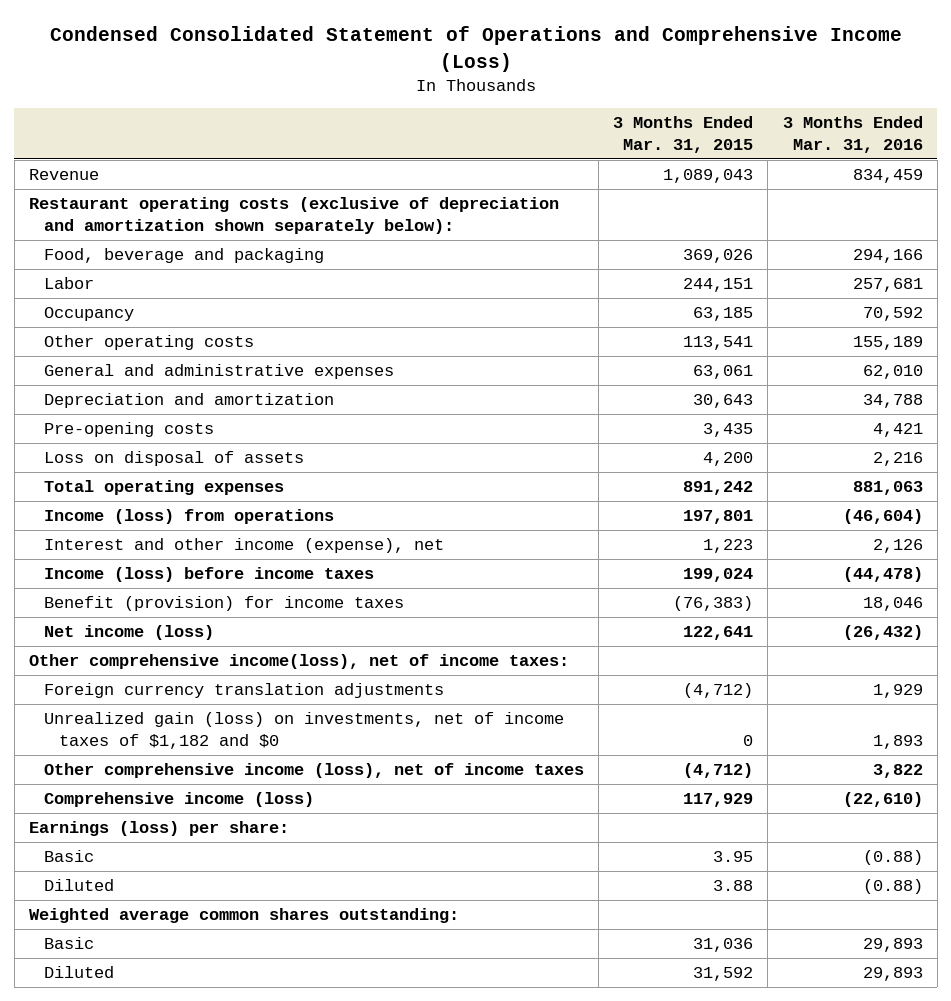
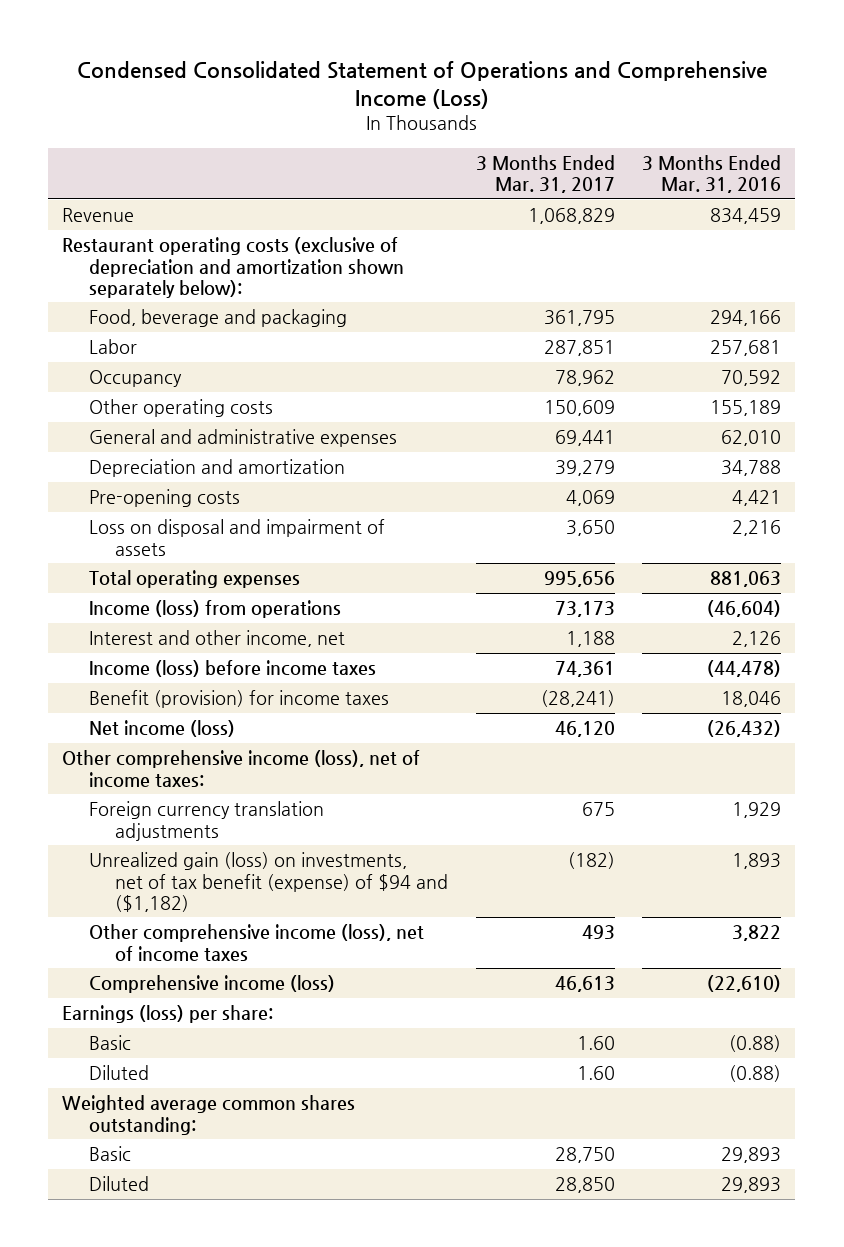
[613,115,754,153] 3 Months Ended Mar. 31, 2015 -> none
none -> [475,154,615,194] 3 Months Ended Mar. 31, 2017
[43,451,304,467] Loss on disposal of assets -> [88,519,385,556] Loss on disposal and impairment of assets
[43,538,444,554] Interest and other income (expense), net -> [88,630,345,648] Interest and other income, net
[28,654,569,670] Other comprehensive income(loss), net of income taxes: -> [62,750,421,788] Other comprehensive income (loss), net of income taxes:
[43,712,564,749] Unrealized gain (loss) on investments, net of income taxes of $1,182 and $0 -> [88,852,449,913] Unrealized gain (loss) on investments, net of tax benefit (expense) of $94 and ($1,182)

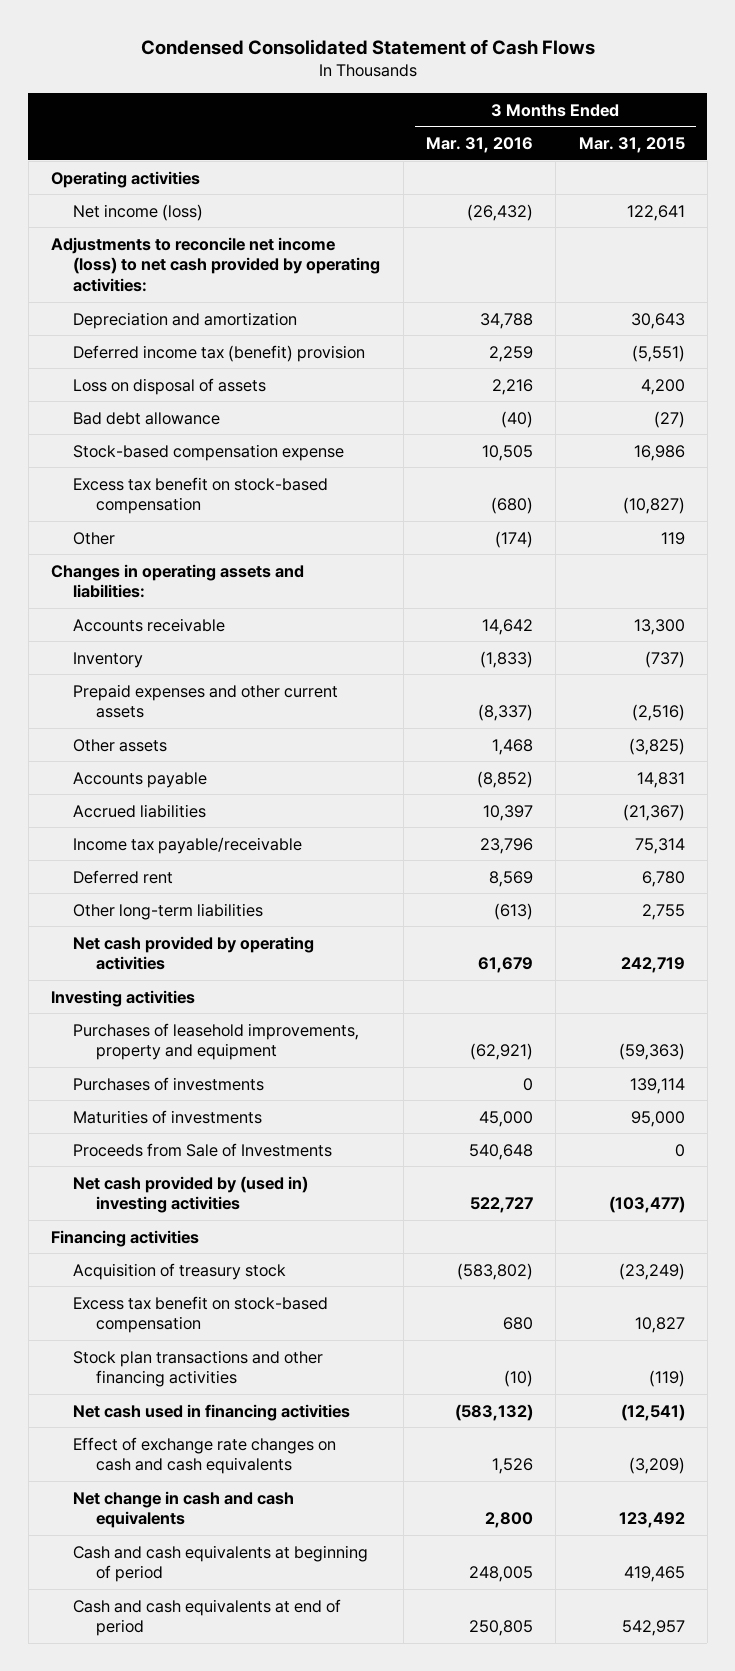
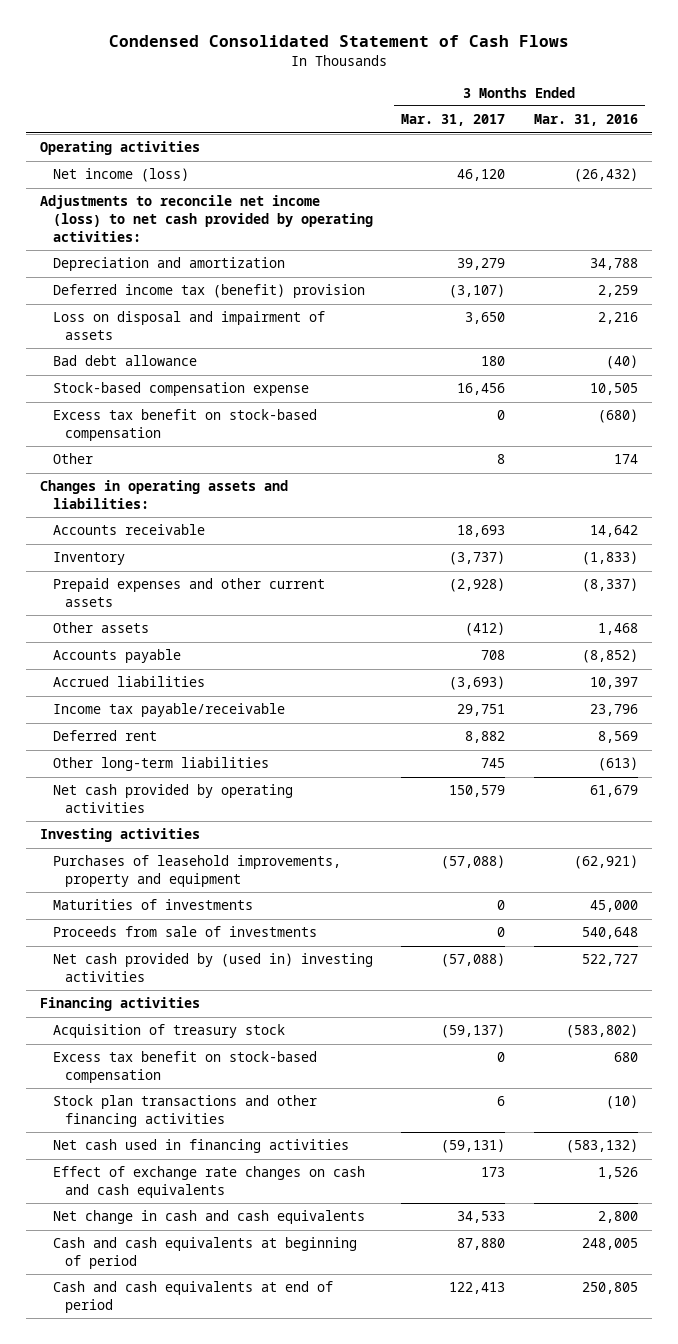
[578,136,685,153] Mar. 31, 2015 -> none
none -> [401,114,506,127] Mar. 31, 2017
[73,377,267,395] Loss on disposal of assets -> [52,311,325,341] Loss on disposal and impairment of assets
[494,530,533,548] (174) -> [613,454,638,465] 174
[73,1076,265,1091] Purchases of investments -> none
[73,1142,333,1157] Proceeds from Sale of Investments -> [52,926,317,938] Proceeds from sale of investments

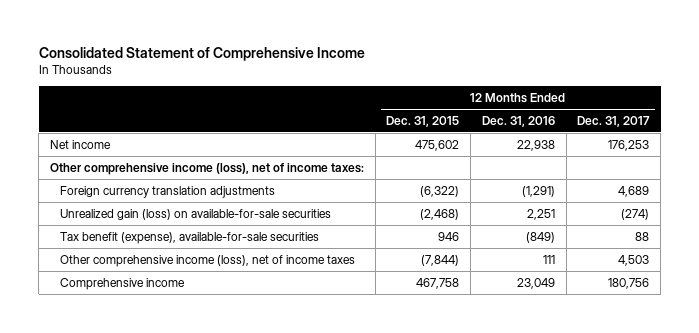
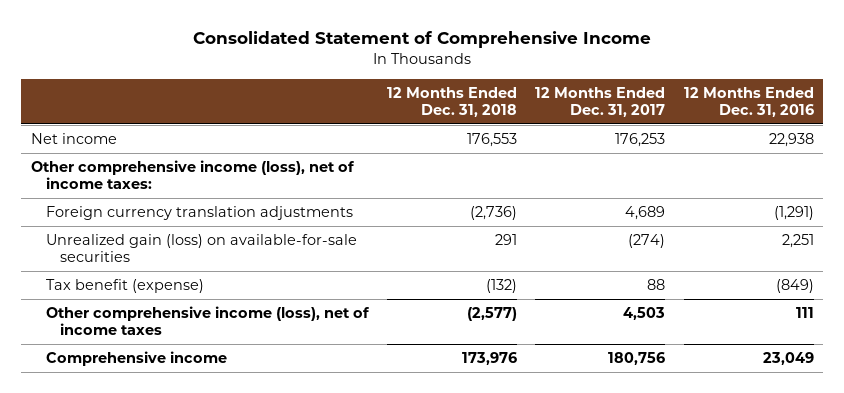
[386,115,460,127] Dec. 31, 2015 -> none
none -> [386,86,517,117] 12 Months Ended Dec. 31, 2018
[60,231,320,244] Tax benefit (expense), available-for-sale securities -> [45,279,204,294] Tax benefit (expense)

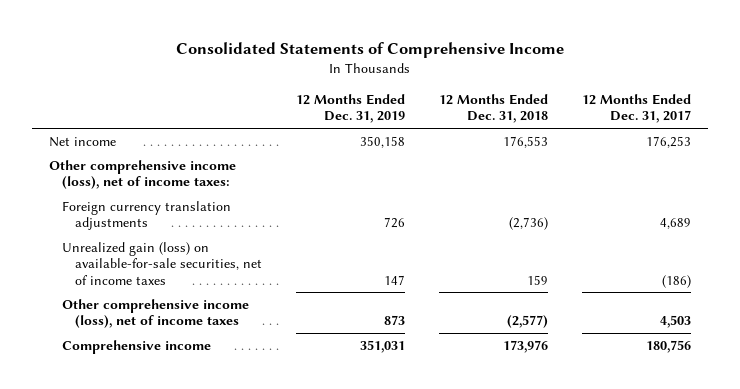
[193,31,652,49] Consolidated Statement of Comprehensive Income -> [176,41,565,58] Consolidated Statements of Comprehensive Income
[683,86,814,117] 12 Months Ended Dec. 31, 2016 -> none
none -> [296,94,406,124] 12 Months Ended Dec. 31, 2019
[45,279,204,294] Tax benefit (expense) -> none
[45,234,357,263] Unrealized gain (loss) on available-for-sale securities -> [62,241,263,285] Unrealized gain (loss) on available-for-sale securities, net of income taxes
[494,234,517,246] 291 -> [527,274,549,285] 159
[628,234,666,249] (274) -> [662,274,692,288] (186)

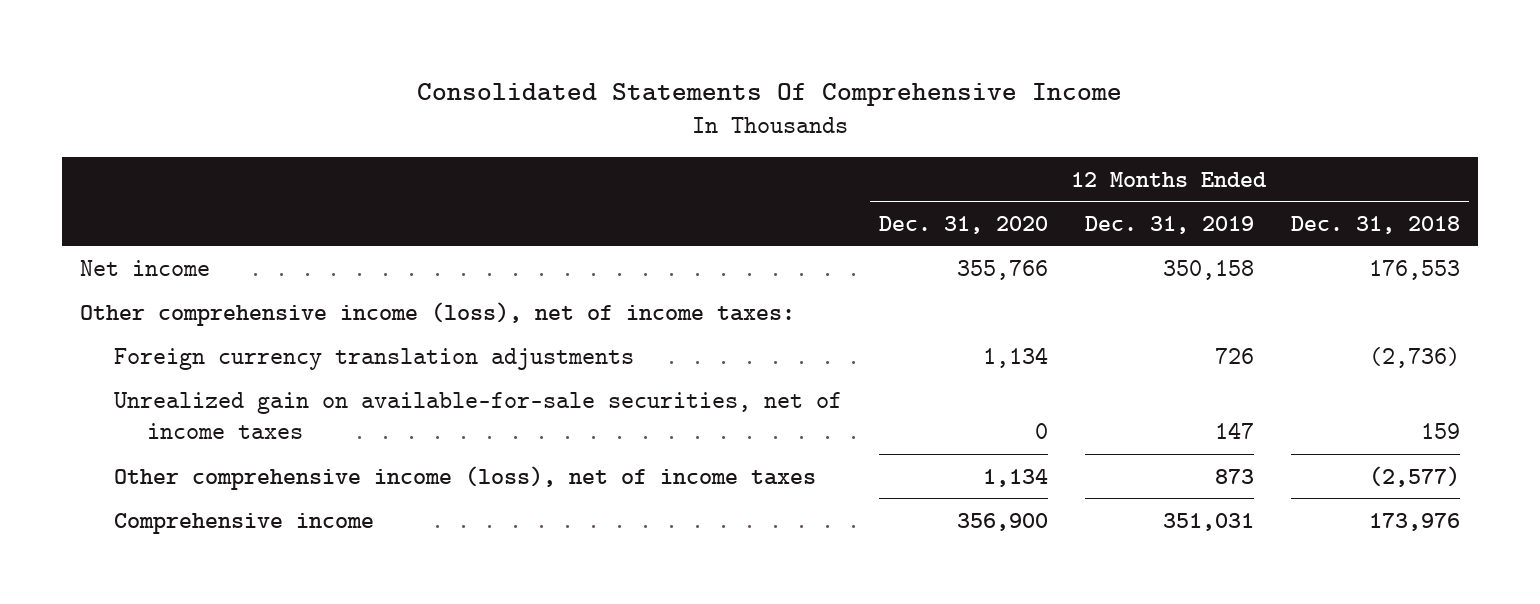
[176,41,565,58] Consolidated Statements of Comprehensive Income -> [417,82,1123,106] Consolidated Statements Of Comprehensive Income
[582,94,692,124] 12 Months Ended Dec. 31, 2017 -> none
none -> [878,215,1048,234] Dec. 31, 2020
[62,241,263,285] Unrealized gain (loss) on available-for-sale securities, net of income taxes -> [113,391,842,440] Unrealized gain on available-for-sale securities, net of income taxes

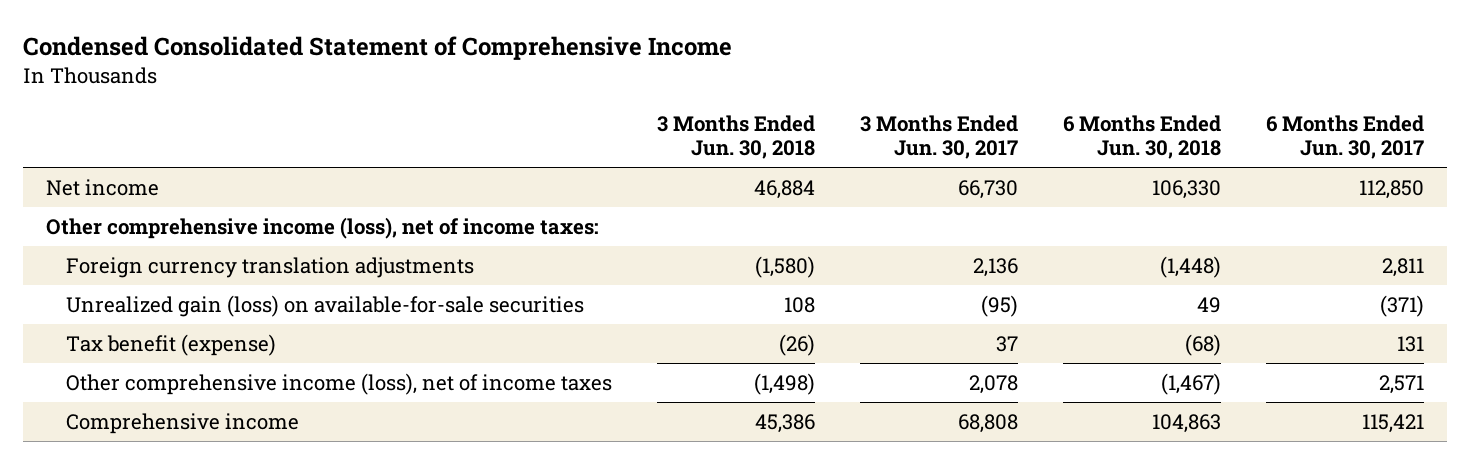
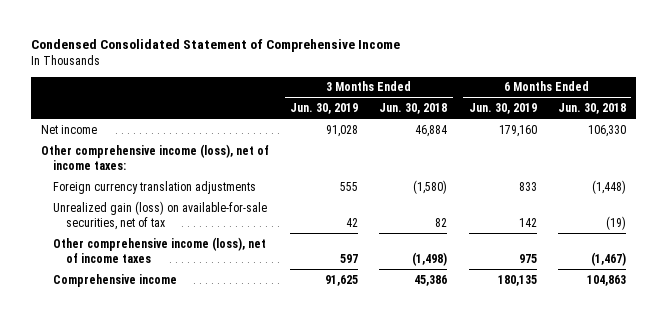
[860,114,1019,160] 3 Months Ended Jun. 30, 2017 -> none
[1266,114,1425,160] 6 Months Ended Jun. 30, 2017 -> none
none -> [290,103,359,115] Jun. 30, 2019
none -> [468,103,537,115] Jun. 30, 2019
[65,333,276,356] Tax benefit (expense) -> none
[65,294,584,317] Unrealized gain (loss) on available-for-sale securities -> [53,200,268,230] Unrealized gain (loss) on available-for-sale securities, net of tax
[783,296,815,313] 108 -> [435,217,448,227] 82
[1197,296,1222,313] 49 -> [605,215,626,230] (19)

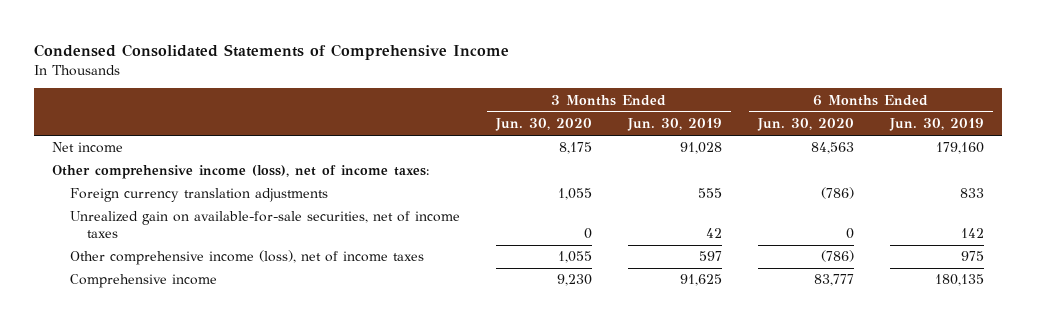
[30,38,400,52] Condensed Consolidated Statement of Comprehensive Income -> [34,43,510,60] Condensed Consolidated Statements of Comprehensive Income
[379,103,448,115] Jun. 30, 2018 -> none
[557,103,626,115] Jun. 30, 2018 -> none
none -> [494,118,592,132] Jun. 30, 2020
none -> [757,118,855,132] Jun. 30, 2020
[53,200,268,230] Unrealized gain (loss) on available-for-sale securities, net of tax -> [69,211,460,238] Unrealized gain on available-for-sale securities, net of income taxes

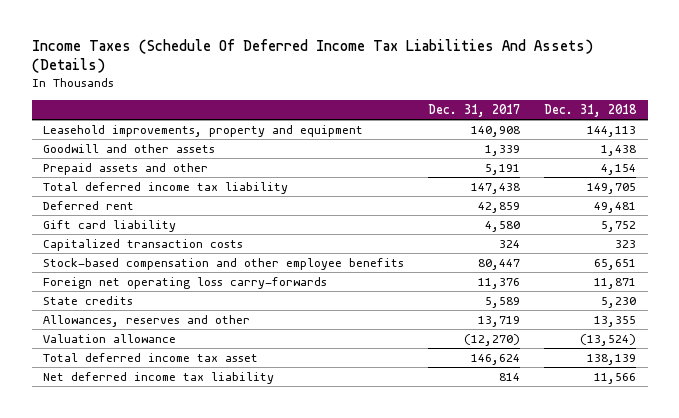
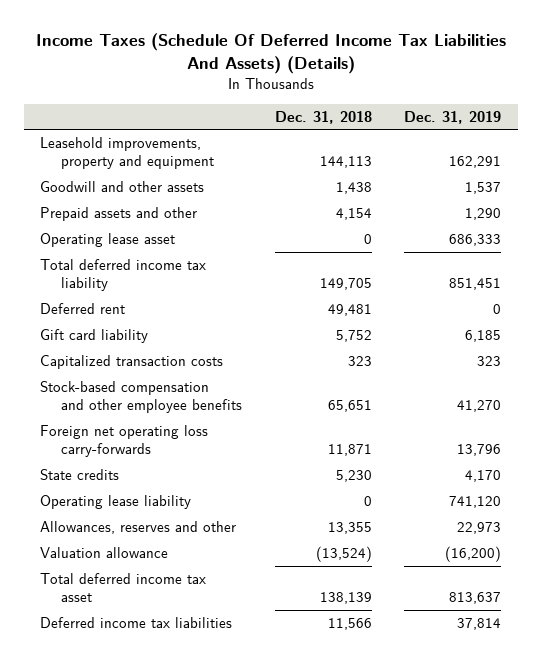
[428,103,521,117] Dec. 31, 2017 -> none
none -> [404,110,502,124] Dec. 31, 2019
none -> [40,232,176,247] Operating lease asset
none -> [40,494,192,509] Operating lease liability
[43,371,275,384] Net deferred income tax liability -> [40,616,233,628] Deferred income tax liabilities

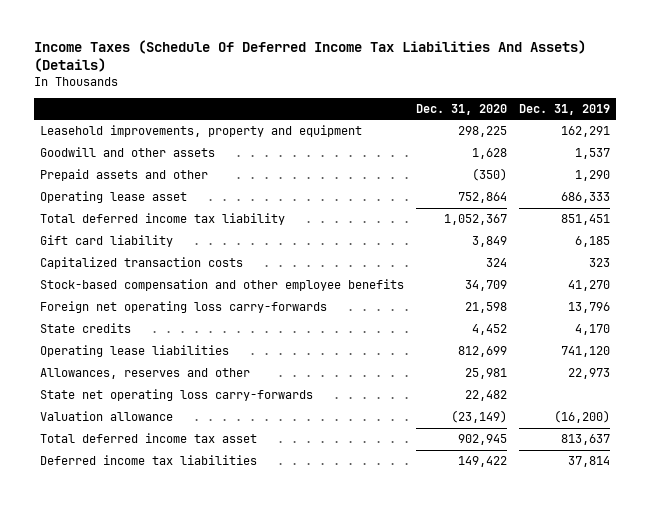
[274,110,372,124] Dec. 31, 2018 -> none
none -> [415,103,507,115] Dec. 31, 2020
[40,302,126,314] Deferred rent -> none
[40,494,192,509] Operating lease liability -> [39,345,229,358] Operating lease liabilities
none -> [39,389,313,402] State net operating loss carry-forwards

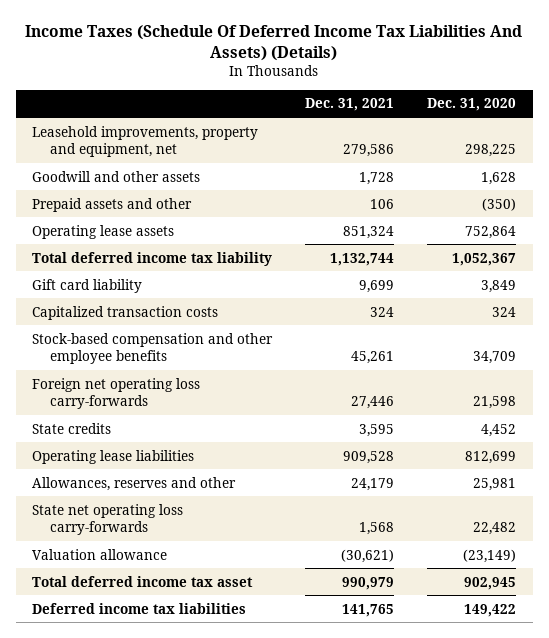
[518,103,610,115] Dec. 31, 2019 -> none
none -> [305,98,395,112] Dec. 31, 2021
[39,125,362,138] Leasehold improvements, property and equipment -> [32,125,259,157] Leasehold improvements, property and equipment, net
[39,191,187,204] Operating lease asset -> [32,224,175,239] Operating lease assets

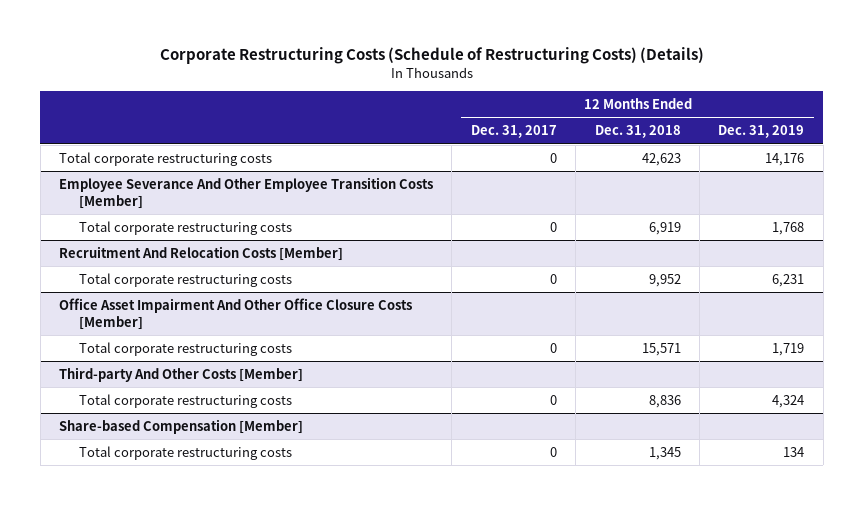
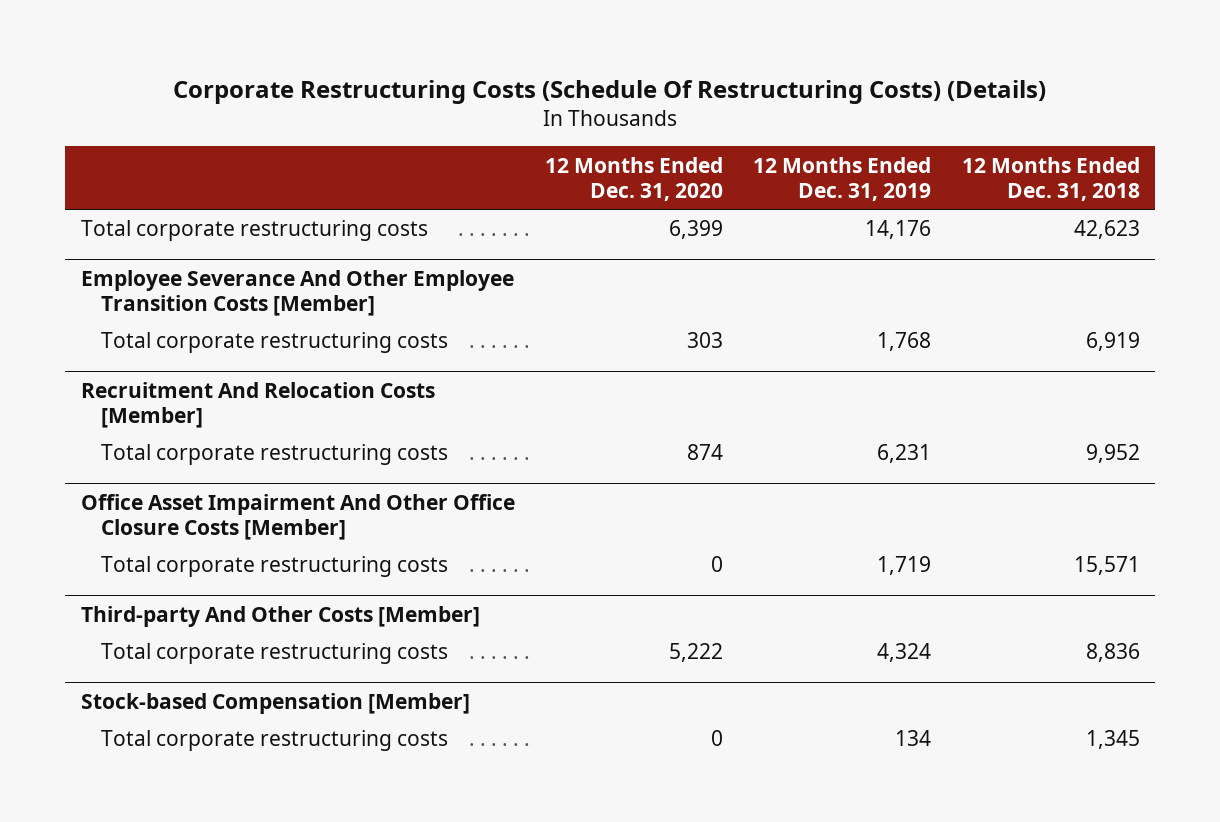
[159,47,704,65] Corporate Restructuring Costs (Schedule of Restructuring Costs) (Details) -> [173,79,1047,104] Corporate Restructuring Costs (Schedule Of Restructuring Costs) (Details)
[470,125,557,139] Dec. 31, 2017 -> none
none -> [544,156,723,201] 12 Months Ended Dec. 31, 2020
[59,418,304,434] Share-based Compensation [Member] -> [80,692,470,714] Stock-based Compensation [Member]

